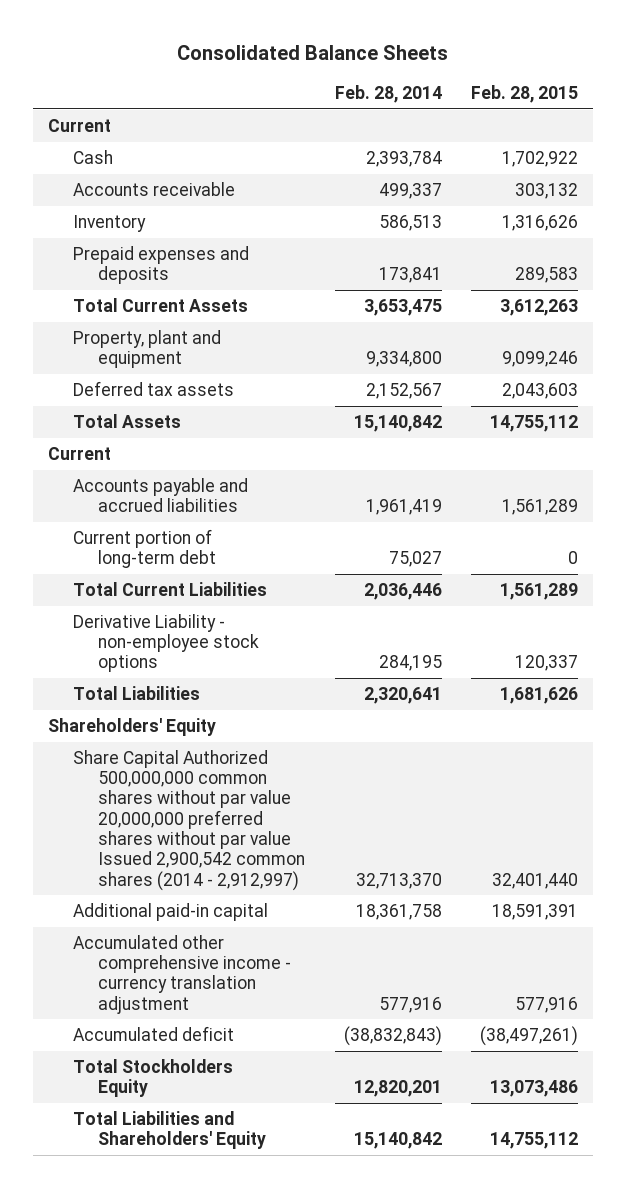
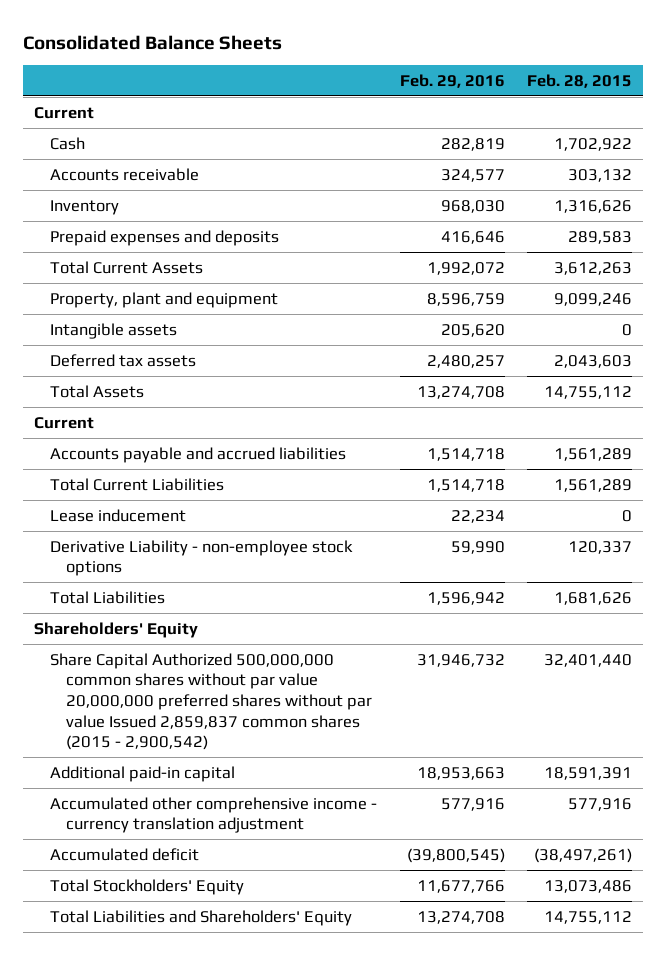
[334,85,442,104] Feb. 28, 2014 -> none
none -> [399,73,505,88] Feb. 29, 2016
none -> [50,322,178,339] Intangible assets
[73,528,216,569] Current portion of long-term debt -> none
none -> [50,508,187,522] Lease inducement
[73,749,305,891] Share Capital Authorized 500,000,000 common shares without par value 20,000,000 preferred shares without par value Issued 2,900,542 common shares (2014 - 2,912,997) -> [50,652,373,751] Share Capital Authorized 500,000,000 common shares without par value 20,000,000 preferred shares without par value Issued 2,859,837 common shares (2015 - 2,900,542)
[73,1058,234,1098] Total Stockholders Equity -> [50,878,245,895] Total Stockholders' Equity

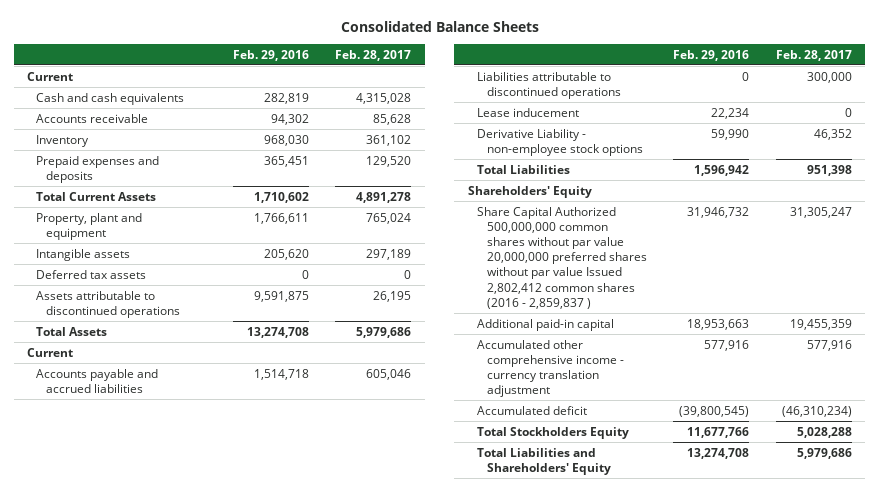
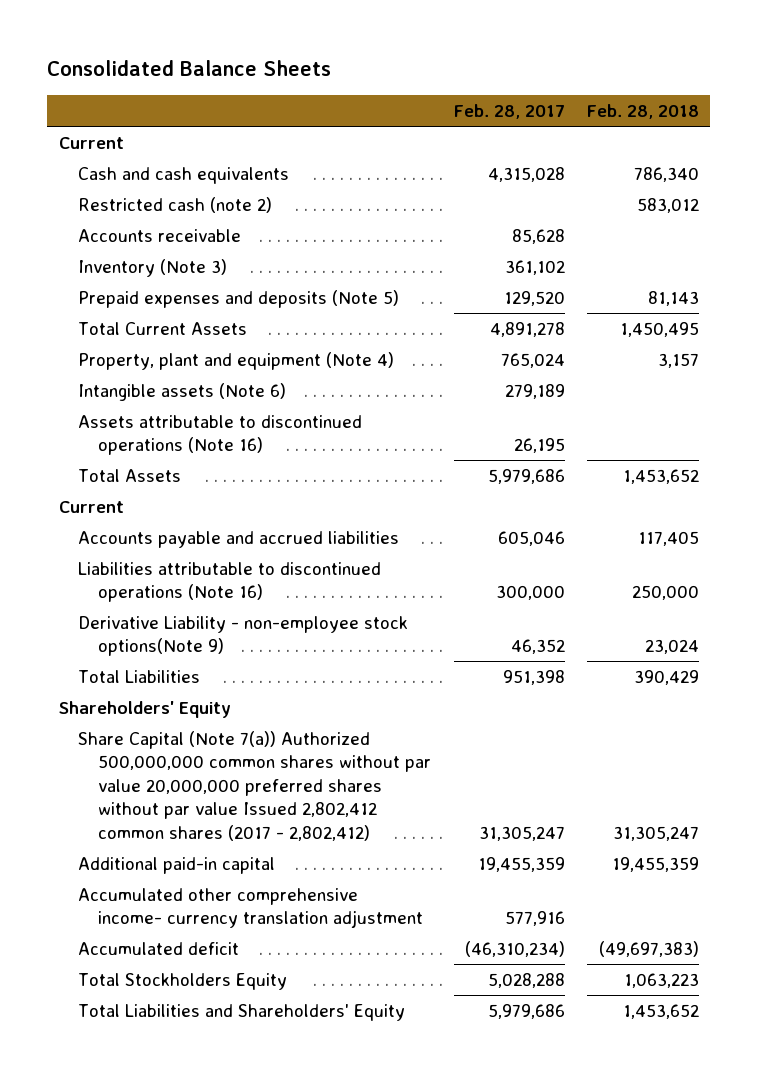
[232,49,309,61] Feb. 29, 2016 -> none
none -> [587,103,700,119] Feb. 28, 2018
none -> [78,196,273,213] Restricted cash (note 2)
[36,134,90,147] Inventory -> [78,258,228,277] Inventory (Note 3)
[36,155,160,183] Prepaid expenses and deposits -> [78,289,400,308] Prepaid expenses and deposits (Note 5)
[36,269,147,279] Deferred tax assets -> none
[36,212,143,240] Property, plant and equipment -> [78,351,395,370] Property, plant and equipment (Note 4)
[36,248,131,261] Intangible assets -> [78,382,287,401] Intangible assets (Note 6)
[366,248,412,260] 297,189 -> [504,383,565,399] 279,189
[36,290,181,318] Assets attributable to discontinued operations -> [78,414,363,456] Assets attributable to discontinued operations (Note 16)
[477,107,580,117] Lease inducement -> none
[477,71,621,99] Liabilities attributable to discontinued operations -> [78,561,382,603] Liabilities attributable to discontinued operations (Note 16)
[477,128,643,156] Derivative Liability - non-employee stock options -> [78,615,409,657] Derivative Liability - non-employee stock options(Note 9)
[477,206,647,309] Share Capital Authorized 500,000,000 common shares without par value 20,000,000 preferred shares without par value Issued 2,802,412 common shares (2016 - 2,859,837 ) -> [78,730,432,841] Share Capital (Note 7(a)) Authorized 500,000,000 common shares without par value 20,000,000 preferred shares without par value Issued 2,802,412 common shares (2017 - 2,802,412)
[477,339,624,398] Accumulated other comprehensive income - currency translation adjustment -> [78,887,424,929] Accumulated other comprehensive income- currency translation adjustment

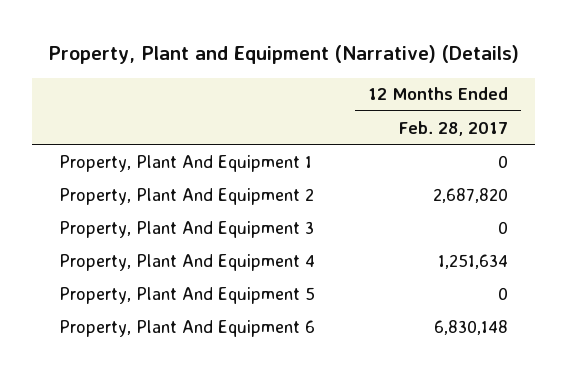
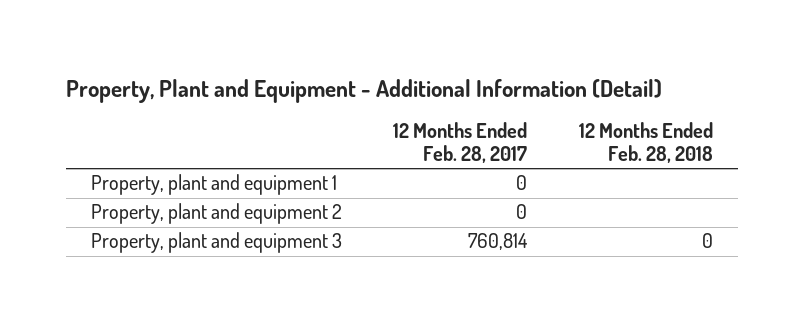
[47,44,519,64] Property, Plant and Equipment (Narrative) (Details) -> [65,78,662,103] Property, Plant and Equipment - Additional Information (Detail)
none -> [578,121,713,164] 12 Months Ended Feb. 28, 2018
[58,187,314,205] Property, Plant And Equipment 2 -> none
[58,253,315,271] Property, Plant And Equipment 4 -> none
[58,319,315,337] Property, Plant And Equipment 6 -> none
[58,154,312,172] Property, Plant And Equipment 1 -> [91,174,338,196] Property, plant and equipment 1
[58,220,314,238] Property, Plant And Equipment 3 -> [91,203,343,225] Property, plant and equipment 2
[58,286,315,304] Property, Plant And Equipment 5 -> [91,232,343,254] Property, plant and equipment 3
[498,286,509,300] 0 -> [468,233,529,251] 760,814

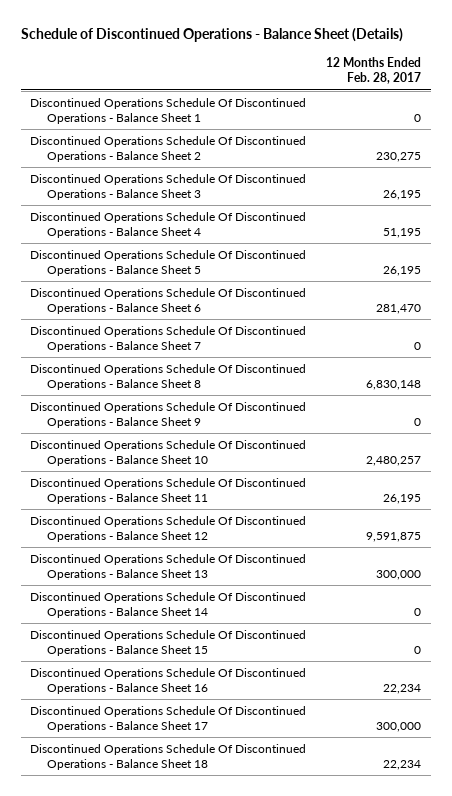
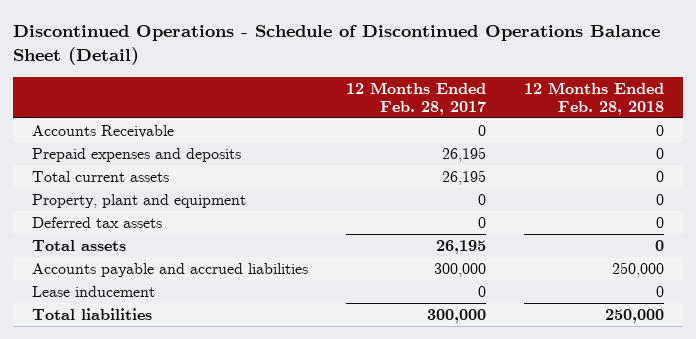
[20,28,403,43] Schedule of Discontinued Operations - Balance Sheet (Details) -> [13,25,661,66] Discontinued Operations - Schedule of Discontinued Operations Balance Sheet (Detail)
none -> [523,81,664,115] 12 Months Ended Feb. 28, 2018
[30,136,307,162] Discontinued Operations Schedule Of Discontinued Operations - Balance Sheet 2 -> none
[30,212,307,238] Discontinued Operations Schedule Of Discontinued Operations - Balance Sheet 4 -> none
[30,288,307,314] Discontinued Operations Schedule Of Discontinued Operations - Balance Sheet 6 -> none
[30,364,307,390] Discontinued Operations Schedule Of Discontinued Operations - Balance Sheet 8 -> none
[30,440,307,466] Discontinued Operations Schedule Of Discontinued Operations - Balance Sheet 10 -> none
[30,516,307,542] Discontinued Operations Schedule Of Discontinued Operations - Balance Sheet 12 -> none
[30,592,307,618] Discontinued Operations Schedule Of Discontinued Operations - Balance Sheet 14 -> none
[30,668,307,694] Discontinued Operations Schedule Of Discontinued Operations - Balance Sheet 16 -> none
[30,744,307,770] Discontinued Operations Schedule Of Discontinued Operations - Balance Sheet 18 -> none
[30,98,307,124] Discontinued Operations Schedule Of Discontinued Operations - Balance Sheet 1 -> [32,124,175,138] Accounts Receivable
[30,174,307,200] Discontinued Operations Schedule Of Discontinued Operations - Balance Sheet 3 -> [32,147,242,162] Prepaid expenses and deposits
[30,250,307,276] Discontinued Operations Schedule Of Discontinued Operations - Balance Sheet 5 -> [32,170,170,182] Total current assets
[30,326,307,352] Discontinued Operations Schedule Of Discontinued Operations - Balance Sheet 7 -> [32,193,247,208] Property, plant and equipment
[30,402,307,428] Discontinued Operations Schedule Of Discontinued Operations - Balance Sheet 9 -> [32,216,163,228] Deferred tax assets
[30,478,307,504] Discontinued Operations Schedule Of Discontinued Operations - Balance Sheet 11 -> [32,239,127,251] Total assets
[30,554,307,580] Discontinued Operations Schedule Of Discontinued Operations - Balance Sheet 13 -> [32,262,309,277] Accounts payable and accrued liabilities
[30,630,307,656] Discontinued Operations Schedule Of Discontinued Operations - Balance Sheet 15 -> [32,285,156,297] Lease inducement
[30,706,307,732] Discontinued Operations Schedule Of Discontinued Operations - Balance Sheet 17 -> [32,307,153,320] Total liabilities

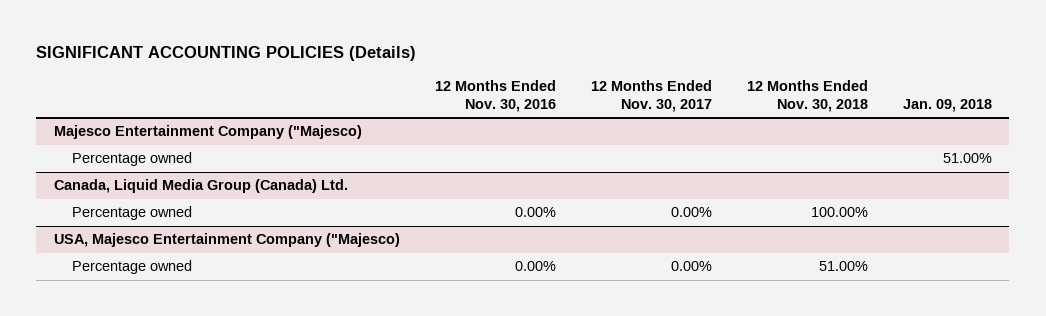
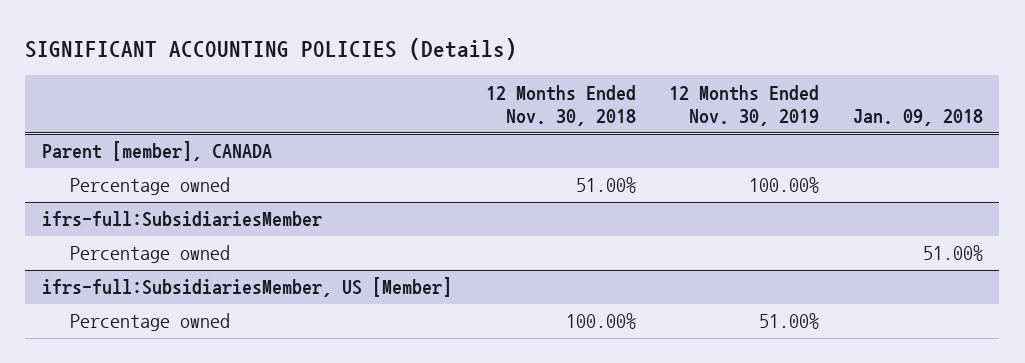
[434,80,556,112] 12 Months Ended Nov. 30, 2016 -> none
[590,80,712,112] 12 Months Ended Nov. 30, 2017 -> none
none -> [669,84,820,127] 12 Months Ended Nov. 30, 2019
[53,125,362,140] Majesco Entertainment Company ("Majesco) -> none
none -> [42,141,273,162] Parent [member], CANADA
none -> [69,177,230,196] Percentage owned
none -> [42,211,323,228] ifrs-full:SubsidiariesMember
[53,179,348,194] Canada, Liquid Media Group (Canada) Ltd. -> none
none -> [42,277,453,298] ifrs-full:SubsidiariesMember, US [Member]
[53,233,400,248] USA, Majesco Entertainment Company ("Majesco) -> none
[72,260,193,275] Percentage owned -> none

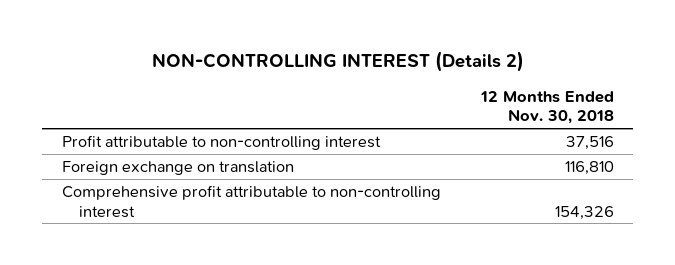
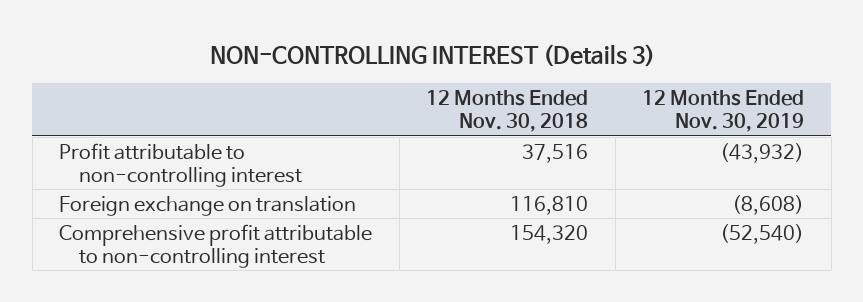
[151,51,524,73] NON-CONTROLLING INTEREST (Details 2) -> [209,44,655,68] NON-CONTROLLING INTEREST (Details 3)
none -> [642,90,805,133] 12 Months Ended Nov. 30, 2019
[554,205,614,220] 154,326 -> [510,224,589,244] 154,320

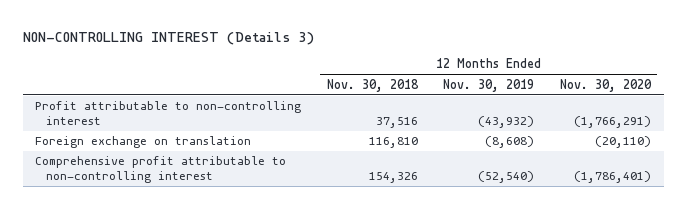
none -> [559,78,652,92] Nov. 30, 2020
[510,224,589,244] 154,320 -> [368,171,418,183] 154,326

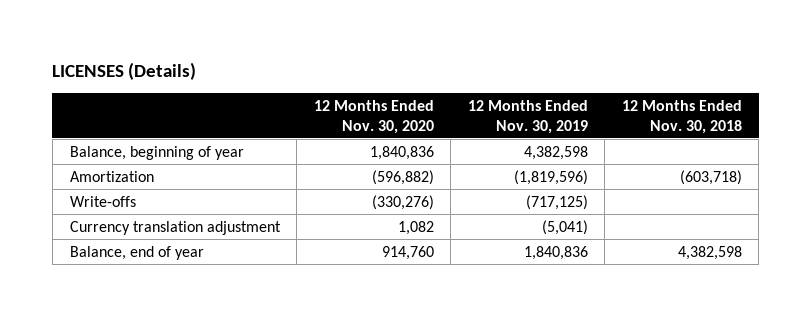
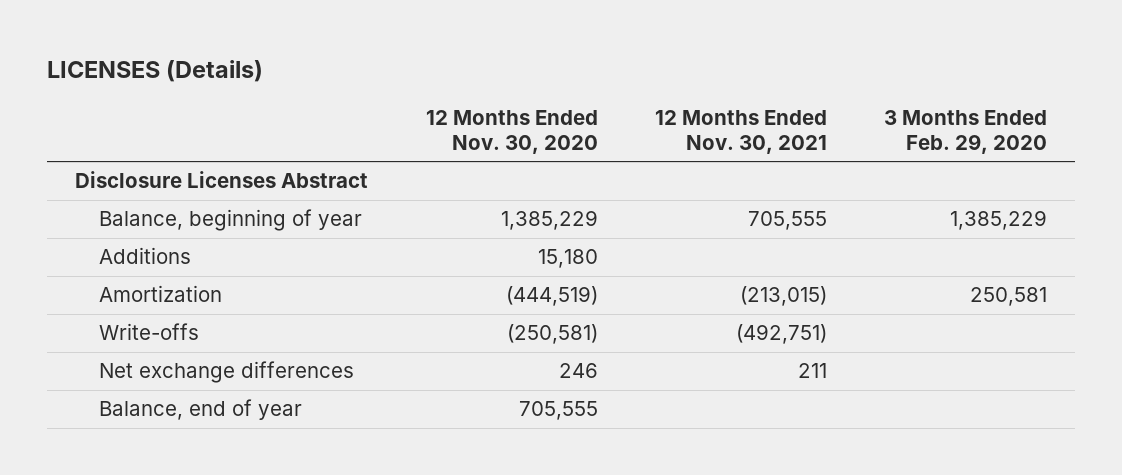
[467,99,588,134] 12 Months Ended Nov. 30, 2019 -> none
[621,99,742,134] 12 Months Ended Nov. 30, 2018 -> none
none -> [654,110,827,154] 12 Months Ended Nov. 30, 2021
none -> [883,110,1047,154] 3 Months Ended Feb. 29, 2020
[69,220,281,235] Currency translation adjustment -> none
none -> [75,171,369,189] Disclosure Licenses Abstract
[369,145,434,160] 1,840,836 -> [500,210,598,231] 1,385,229
none -> [99,247,192,265] Additions
[371,169,434,185] (596,882) -> [505,286,598,307] (444,519)
[371,194,434,210] (330,276) -> [506,324,598,345] (250,581)
none -> [99,361,355,384] Net exchange differences
[381,245,434,260] 914,760 -> [518,401,598,421] 705,555

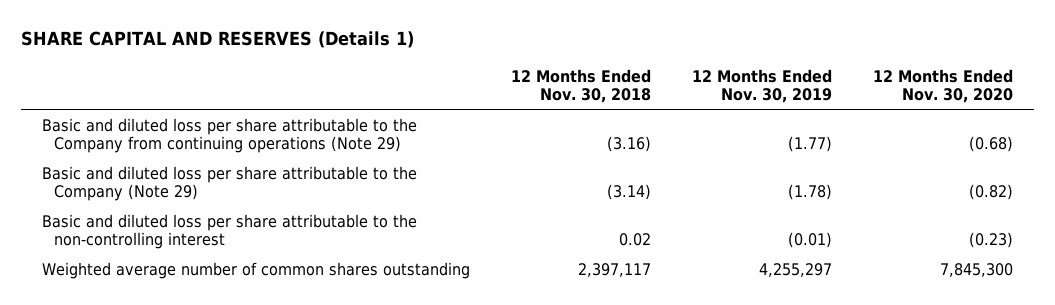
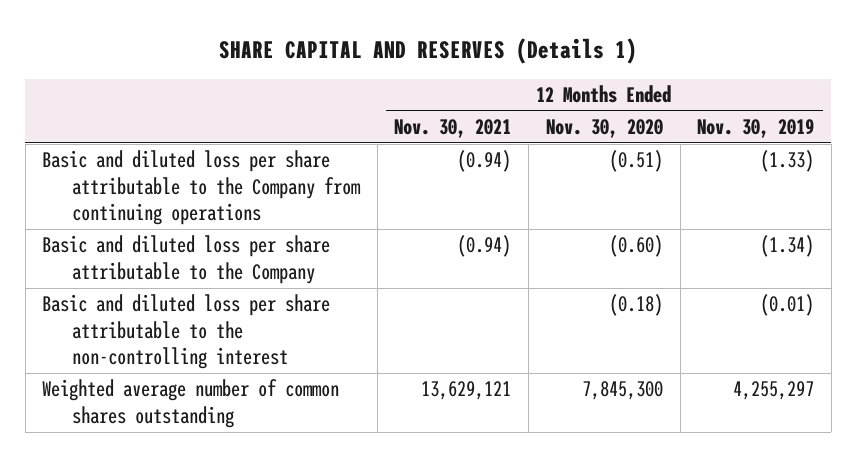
[510,68,651,104] 12 Months Ended Nov. 30, 2018 -> none
none -> [394,119,512,139] Nov. 30, 2021
[41,117,417,154] Basic and diluted loss per share attributable to the Company from continuing operations (Note 29) -> [42,150,362,226] Basic and diluted loss per share attributable to the Company from continuing operations
[788,136,833,153] (1.77) -> [760,150,815,173] (1.33)
[969,136,1014,153] (0.68) -> [608,150,663,173] (0.51)
[41,165,417,202] Basic and diluted loss per share attributable to the Company (Note 29) -> [42,235,331,284] Basic and diluted loss per share attributable to the Company
[788,184,833,201] (1.78) -> [760,235,815,258] (1.34)
[969,184,1014,201] (0.82) -> [608,235,663,258] (0.60)
[969,232,1014,249] (0.23) -> [608,294,663,317] (0.18)

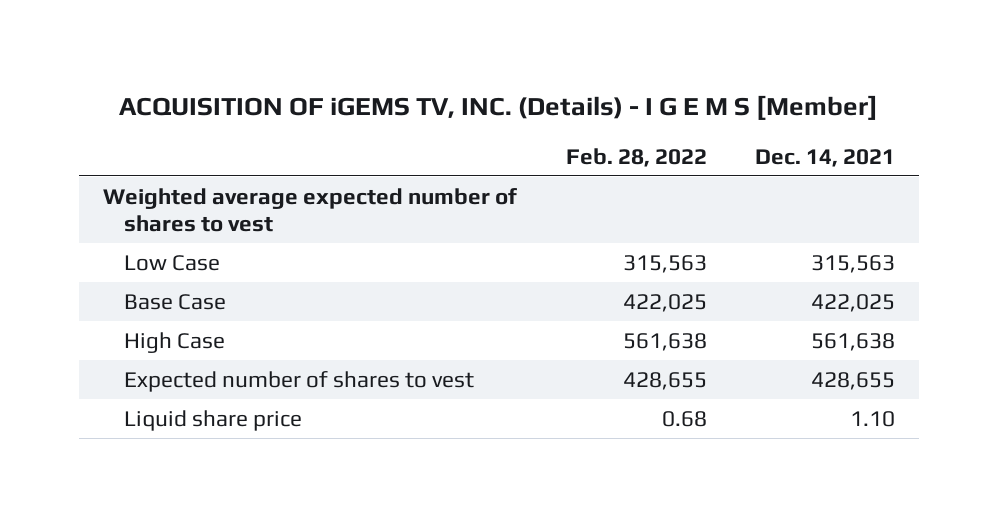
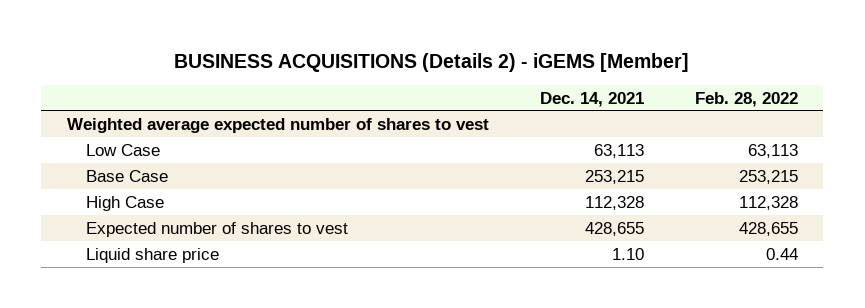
[119,94,879,120] ACQUISITION OF iGEMS TV, INC. (Details) - I G E M S [Member] -> [174,52,690,72] BUSINESS ACQUISITIONS (Details 2) - iGEMS [Member]
[622,254,707,273] 315,563 -> [747,143,798,158] 63,113
[811,254,896,273] 315,563 -> [593,143,644,158] 63,113
[622,293,707,312] 422,025 -> [738,169,798,184] 253,215
[811,293,896,312] 422,025 -> [584,169,644,184] 253,215
[622,332,707,351] 561,638 -> [738,195,798,210] 112,328
[811,332,896,351] 561,638 -> [584,195,644,210] 112,328
[661,410,707,427] 0.68 -> [765,247,798,260] 0.44

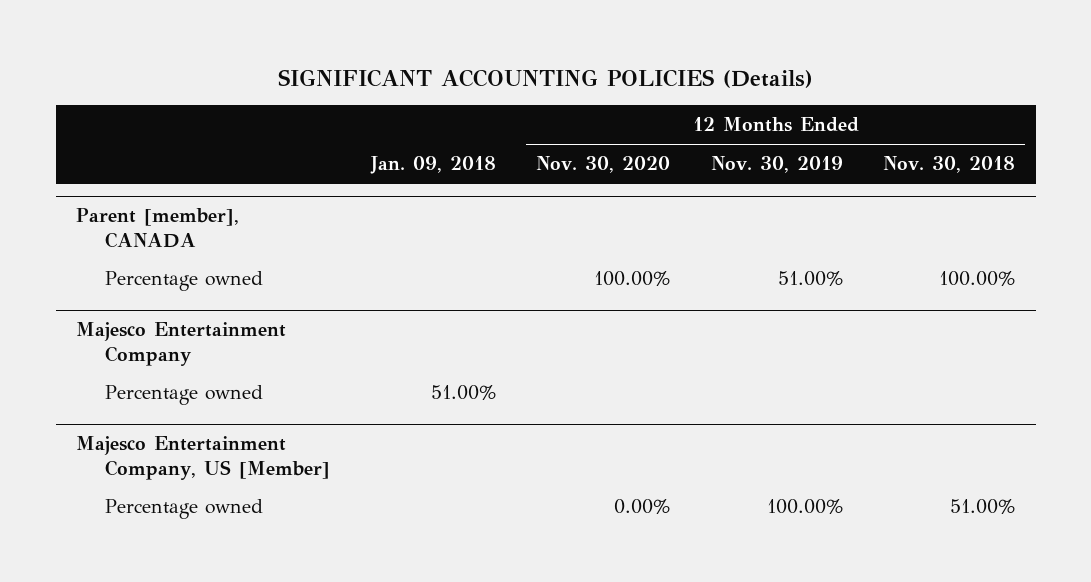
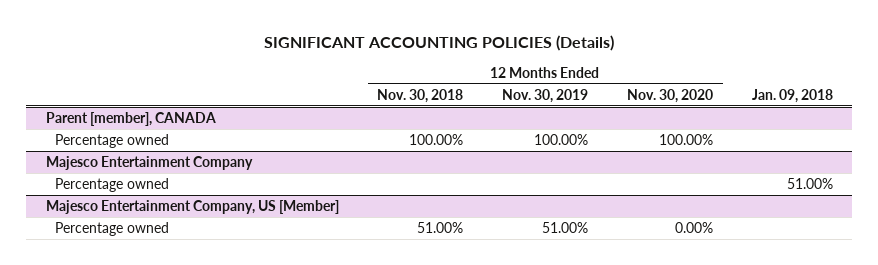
[777,271,843,287] 51.00% -> [534,134,589,146] 100.00%
[766,499,843,515] 100.00% -> [542,222,589,234] 51.00%

